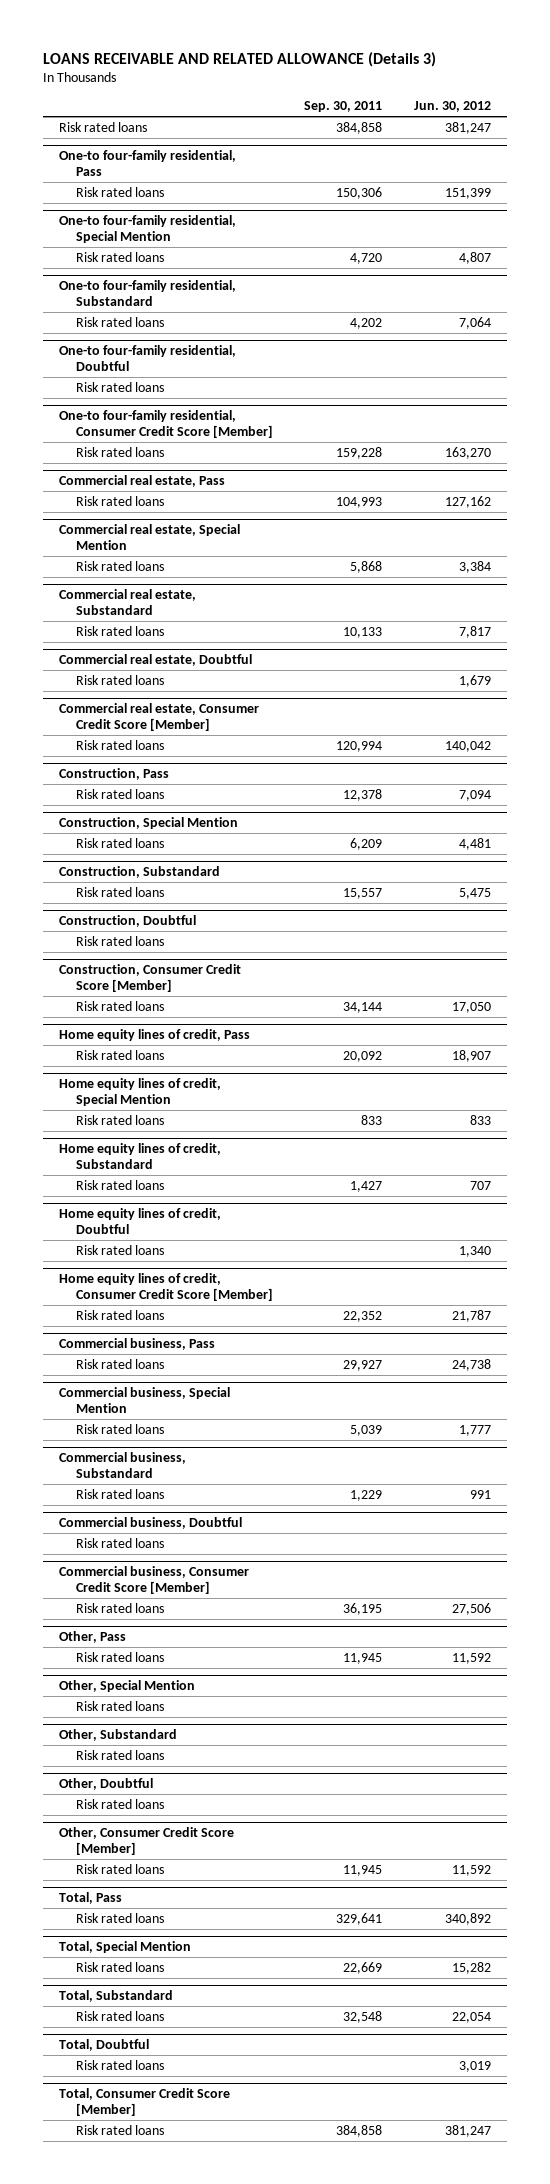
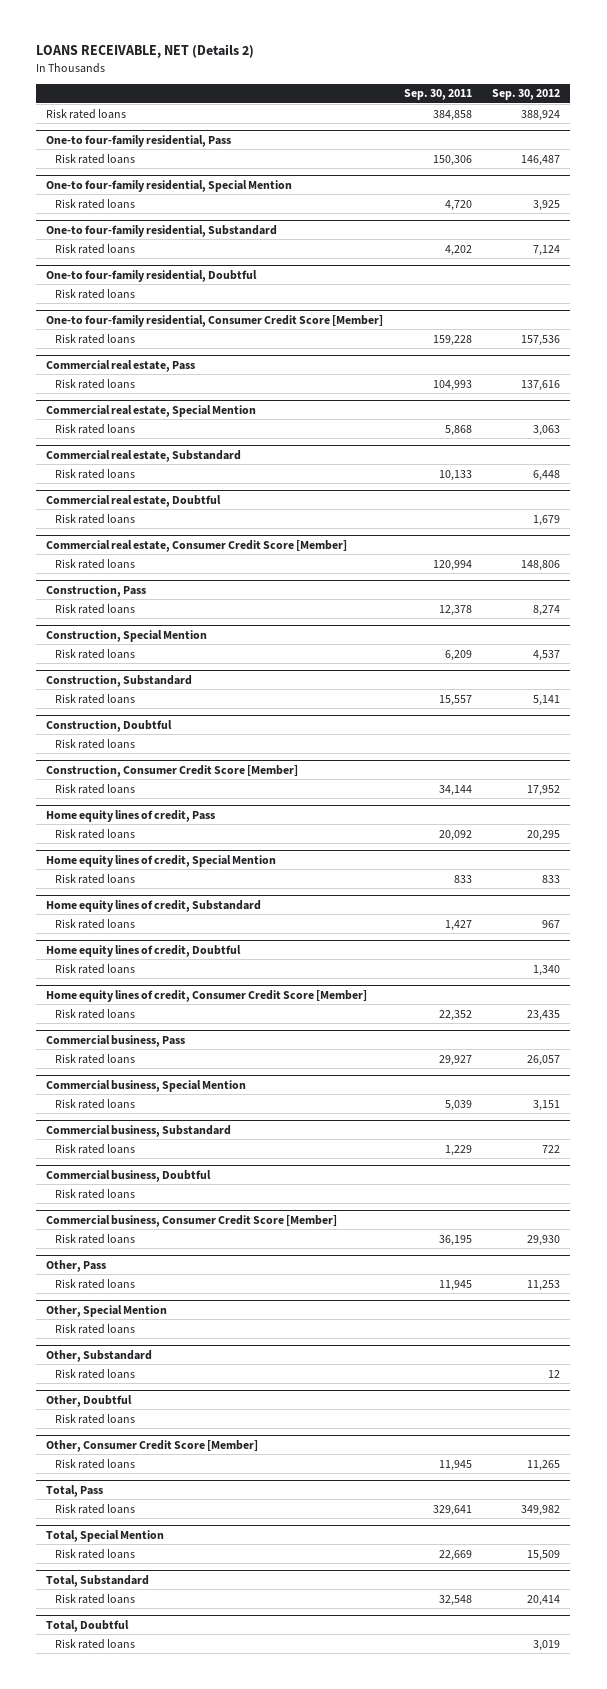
[43,51,437,67] LOANS RECEIVABLE AND RELATED ALLOWANCE (Details 3) -> [36,44,255,59] LOANS RECEIVABLE, NET (Details 2)
[413,101,491,113] Jun. 30, 2012 -> none
none -> [492,89,561,101] Sep. 30, 2012
[58,2088,230,2117] Total, Consumer Credit Score [Member] -> none
[75,2124,164,2135] Risk rated loans -> none

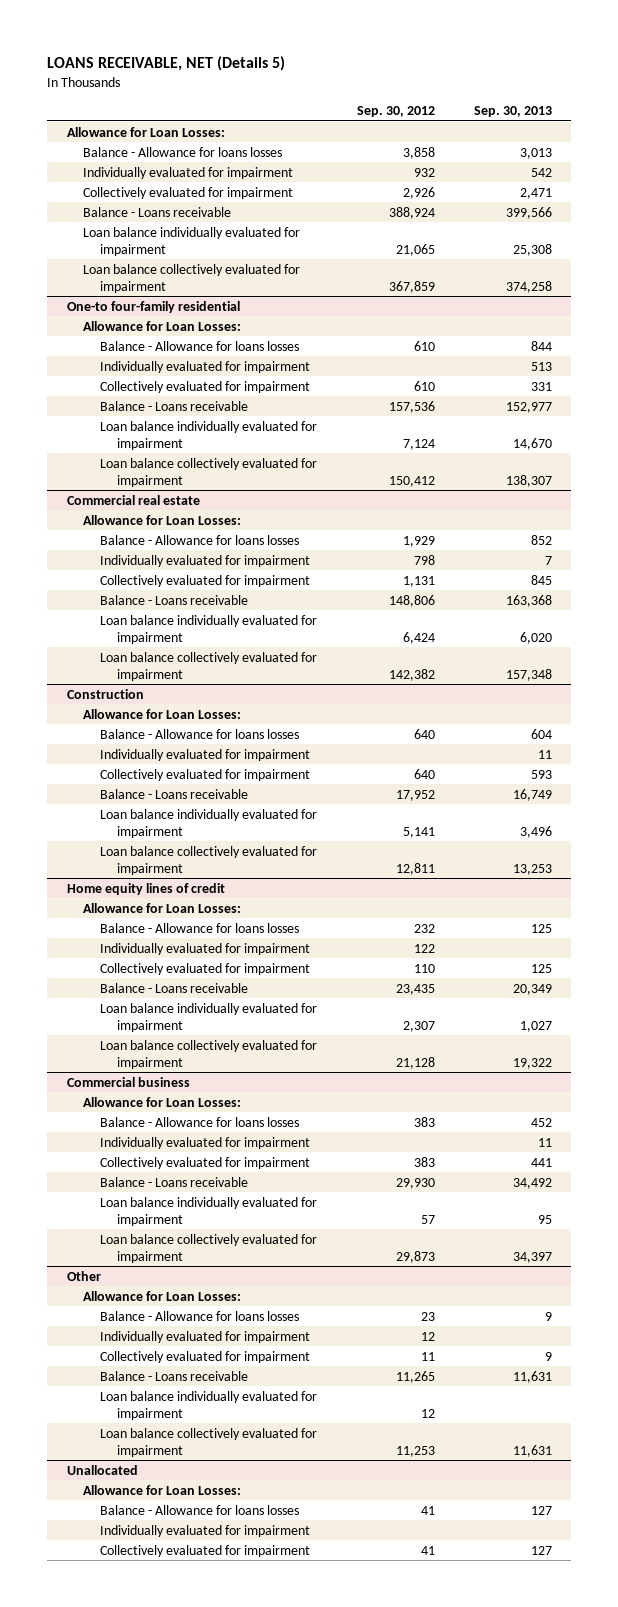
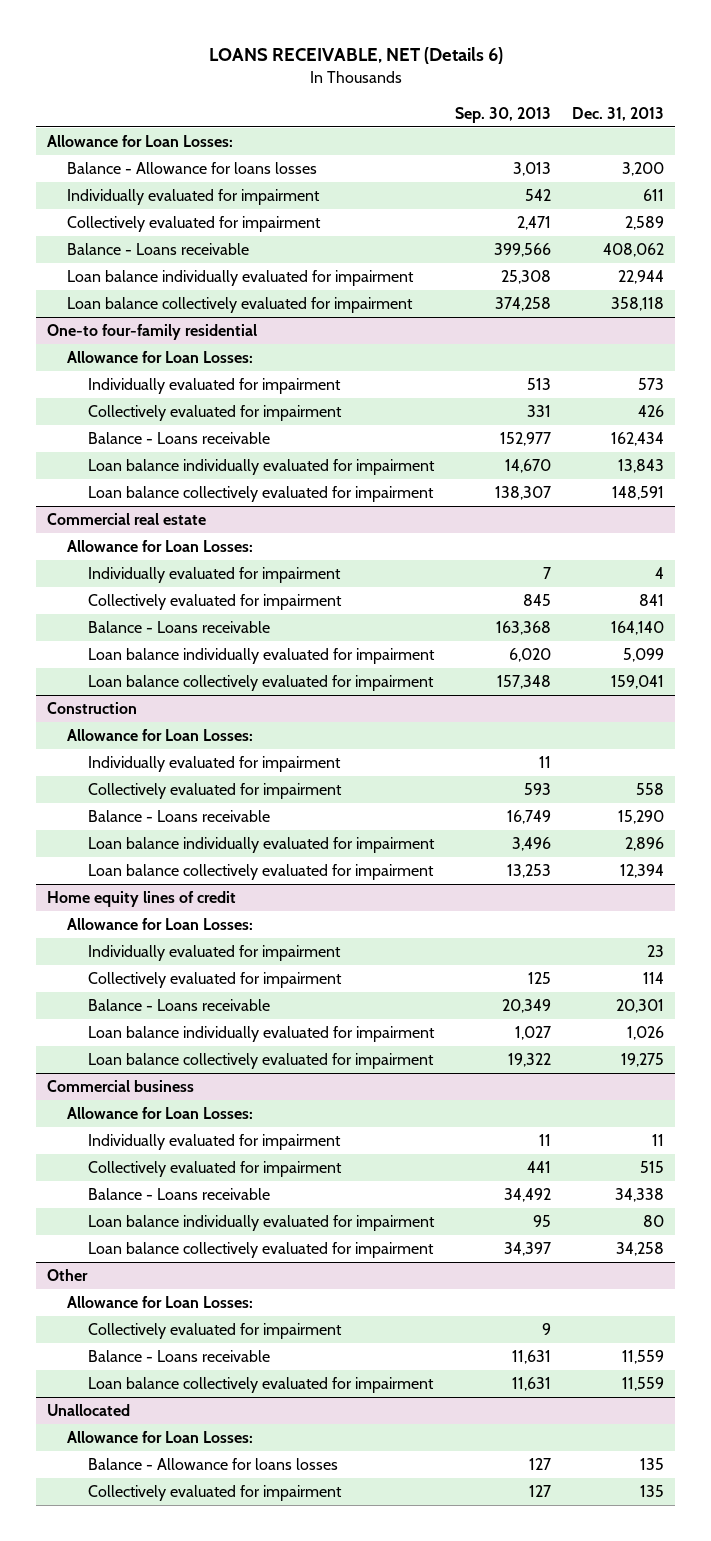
[46,56,285,72] LOANS RECEIVABLE, NET (Details 5) -> [208,47,503,65] LOANS RECEIVABLE, NET (Details 6)
[356,105,435,117] Sep. 30, 2012 -> none
none -> [572,106,665,121] Dec. 31, 2013
[100,340,300,351] Balance - Allowance for loans losses -> none
[100,534,300,545] Balance - Allowance for loans losses -> none
[100,728,300,739] Balance - Allowance for loans losses -> none
[100,922,300,933] Balance - Allowance for loans losses -> none
[100,1116,300,1127] Balance - Allowance for loans losses -> none
[100,1310,300,1321] Balance - Allowance for loans losses -> none
[100,1330,311,1343] Individually evaluated for impairment -> none
[100,1390,318,1420] Loan balance individually evaluated for impairment -> none
[100,1524,311,1537] Individually evaluated for impairment -> none

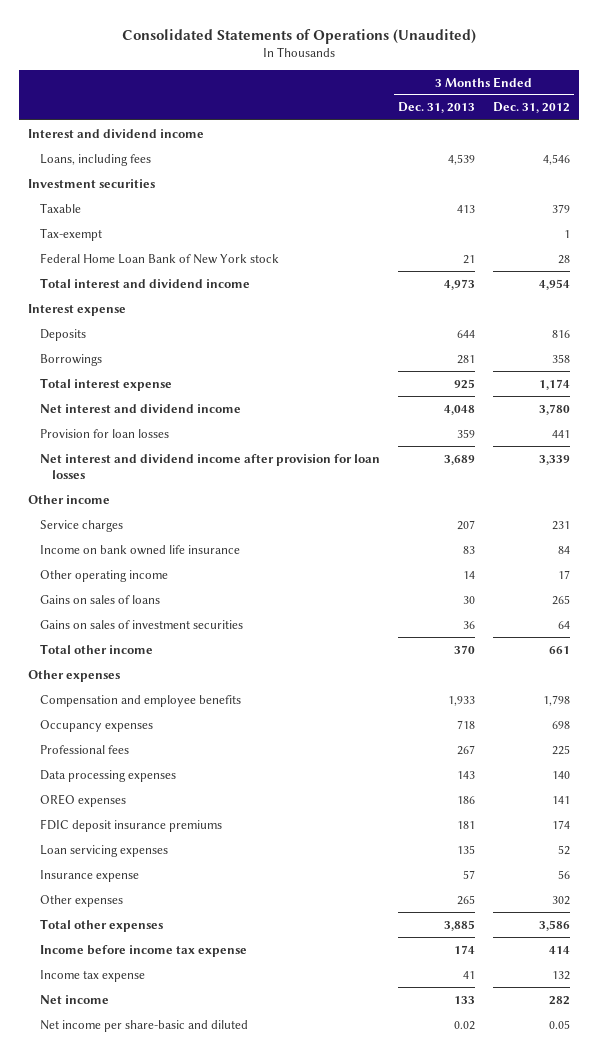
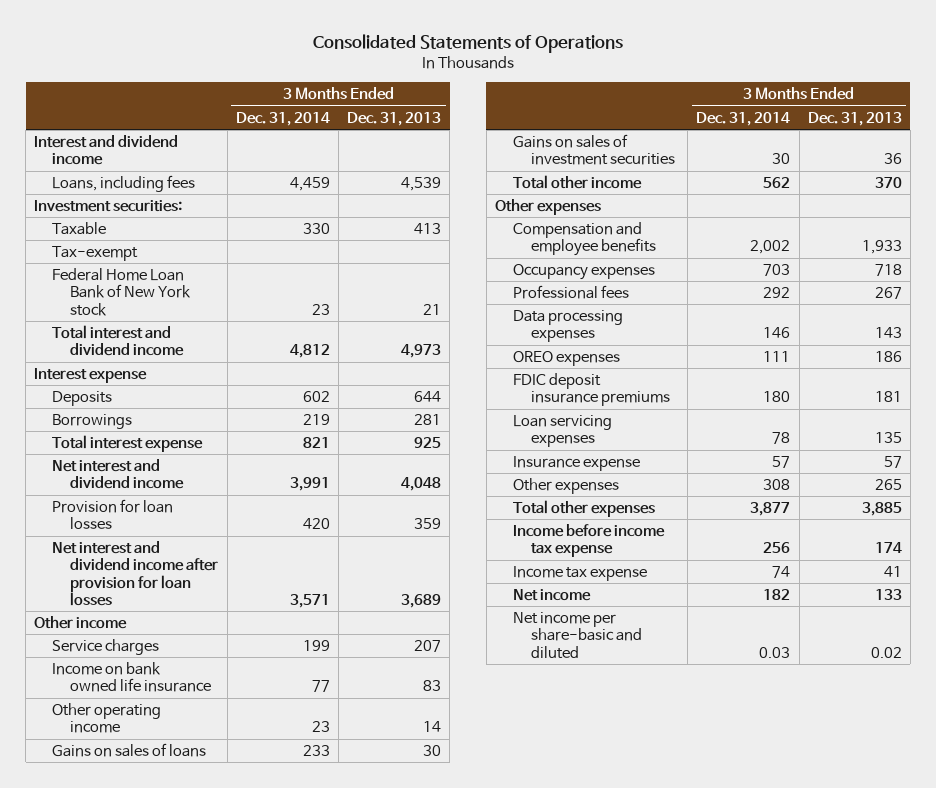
[121,28,476,44] Consolidated Statements of Operations (Unaudited) -> [313,34,624,54] Consolidated Statements of Operations
[492,102,570,114] Dec. 31, 2012 -> none
none -> [235,111,330,126] Dec. 31, 2014
[28,178,156,188] Investment securities -> [34,199,183,212] Investment securities:

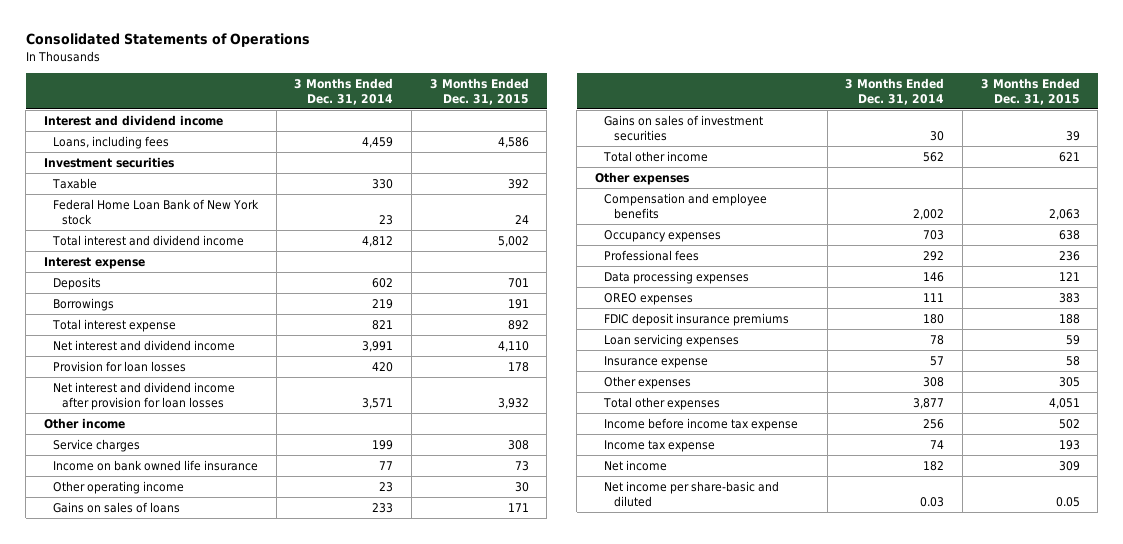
[347,111,442,126] Dec. 31, 2013 -> none
none -> [429,77,529,105] 3 Months Ended Dec. 31, 2015
[34,199,183,212] Investment securities: -> [43,156,174,168] Investment securities
[52,245,139,261] Tax-exempt -> none

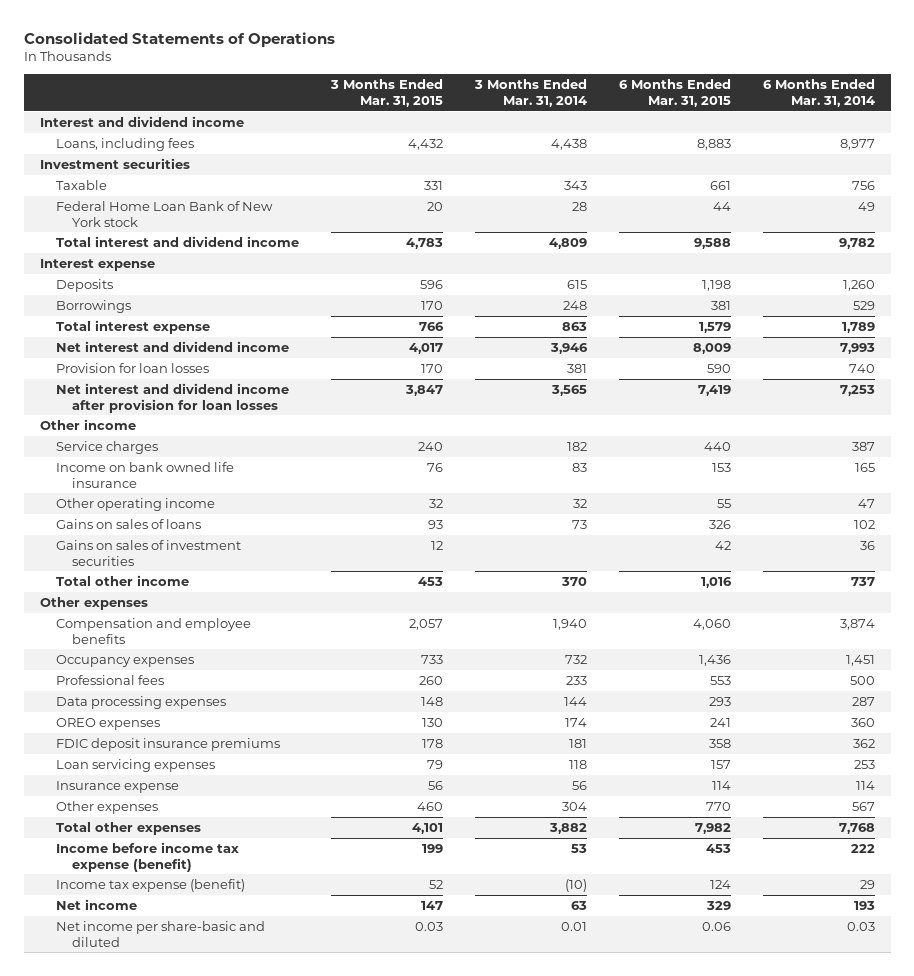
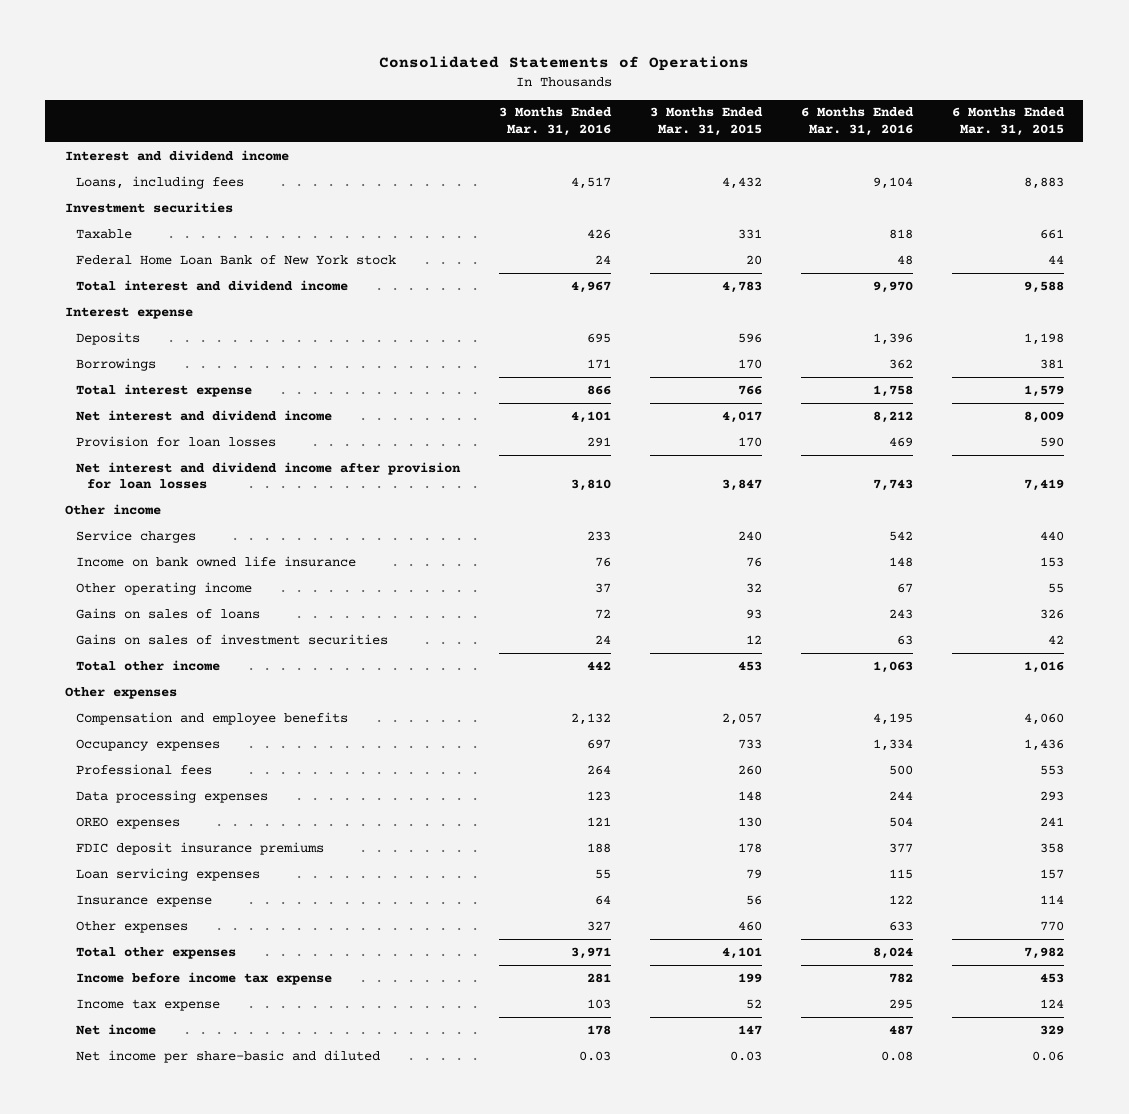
[473,79,587,108] 3 Months Ended Mar. 31, 2014 -> none
[762,79,875,108] 6 Months Ended Mar. 31, 2014 -> none
none -> [498,107,612,136] 3 Months Ended Mar. 31, 2016
none -> [800,107,914,136] 6 Months Ended Mar. 31, 2016
[56,841,240,872] Income before income tax expense (benefit) -> [75,971,332,985] Income before income tax expense
[56,878,246,892] Income tax expense (benefit) -> [75,998,220,1011] Income tax expense

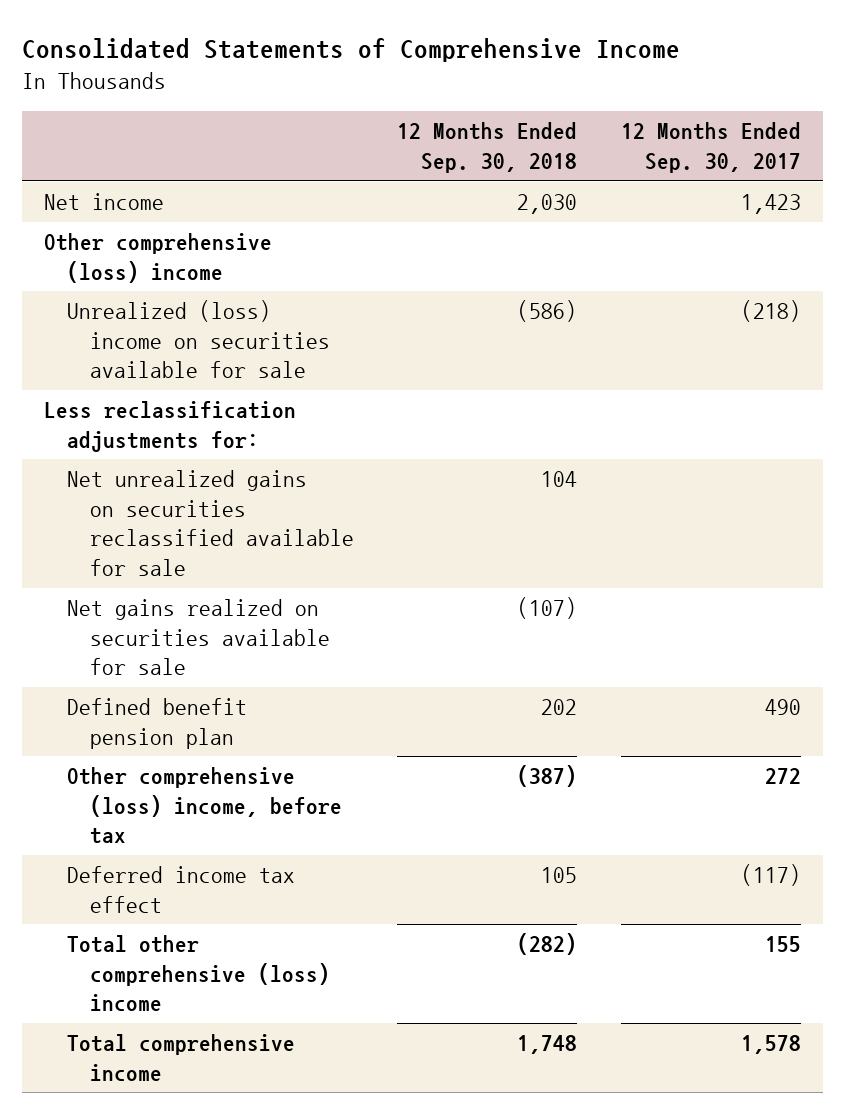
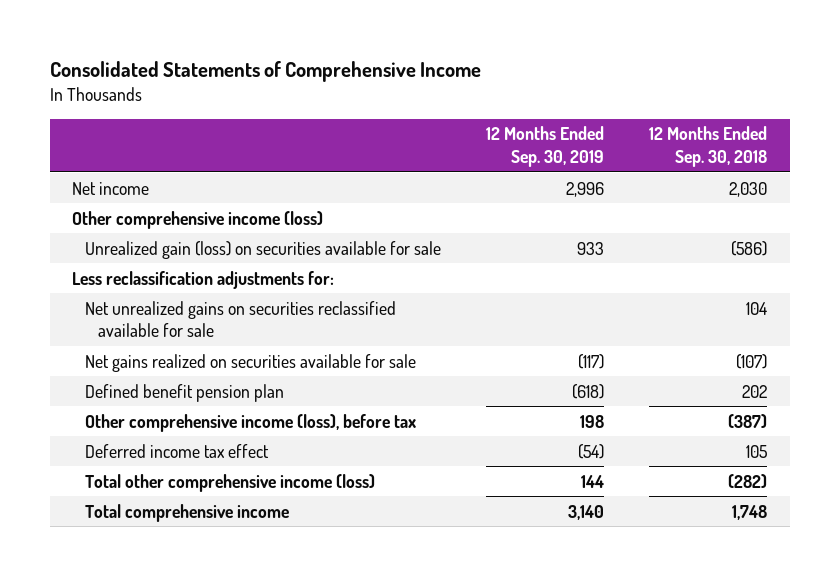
[620,122,801,174] 12 Months Ended Sep. 30, 2017 -> none
none -> [486,126,605,167] 12 Months Ended Sep. 30, 2019
[43,233,272,283] Other comprehensive (loss) income -> [72,210,324,229] Other comprehensive income (loss)
[66,300,330,379] Unrealized (loss) income on securities available for sale -> [85,240,442,259] Unrealized gain (loss) on securities available for sale
[66,767,342,845] Other comprehensive (loss) income, before tax -> [85,413,417,432] Other comprehensive income (loss), before tax
[66,935,330,1013] Total other comprehensive (loss) income -> [85,473,376,492] Total other comprehensive income (loss)

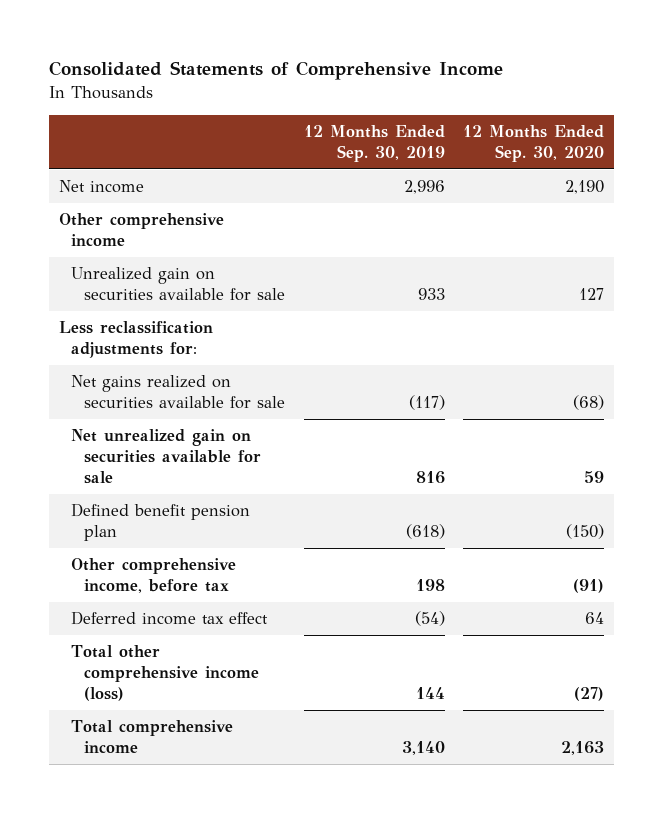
[649,126,768,167] 12 Months Ended Sep. 30, 2018 -> none
none -> [463,124,605,162] 12 Months Ended Sep. 30, 2020
[72,210,324,229] Other comprehensive income (loss) -> [58,213,224,247] Other comprehensive income
[85,240,442,259] Unrealized gain (loss) on securities available for sale -> [71,267,285,302] Unrealized gain on securities available for sale
[85,300,397,338] Net unrealized gains on securities reclassified available for sale -> none
none -> [71,429,261,485] Net unrealized gain on securities available for sale
[85,413,417,432] Other comprehensive income (loss), before tax -> [71,558,237,594] Other comprehensive income, before tax

